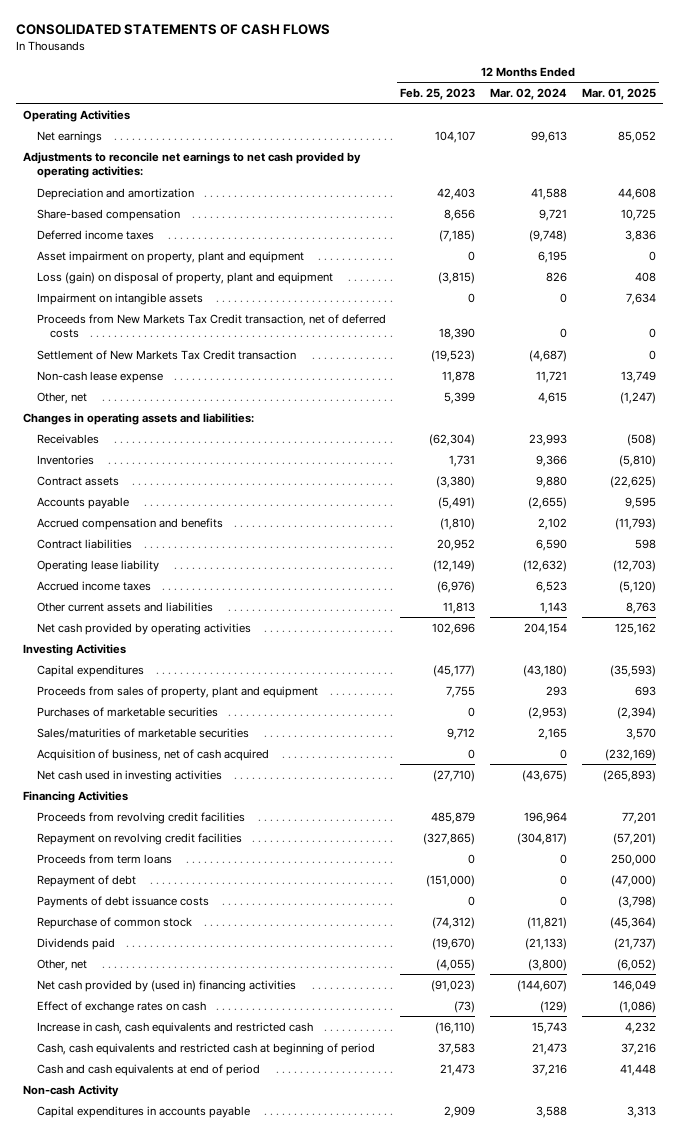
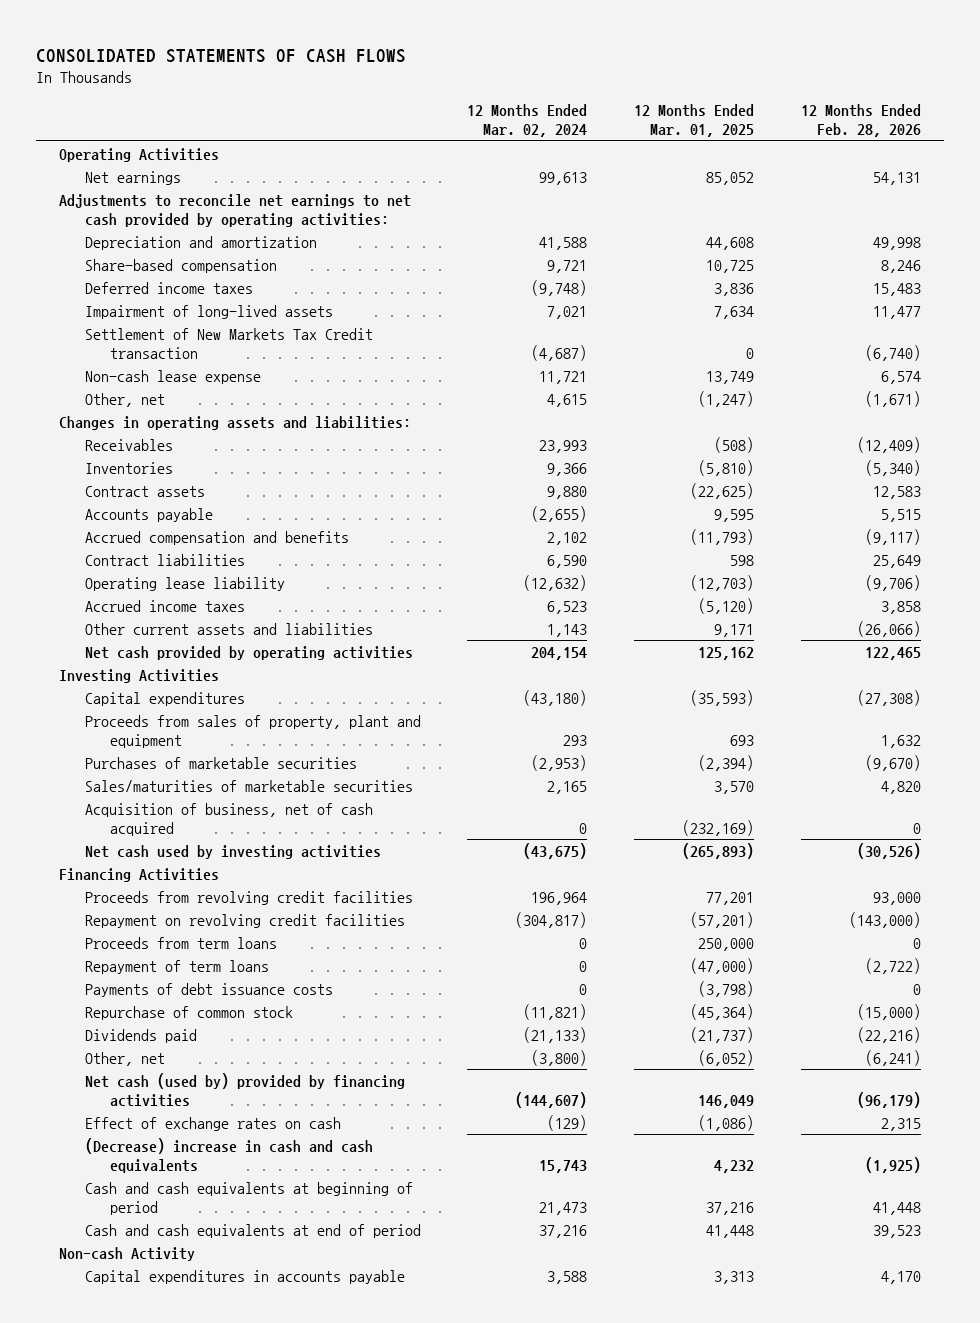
[400,87,476,100] Feb. 25, 2023 -> none
none -> [800,103,921,138] 12 Months Ended Feb. 28, 2026
[36,250,304,263] Asset impairment on property, plant and equipment -> none
[36,271,333,284] Loss (gain) on disposal of property, plant and equipment -> none
[36,313,386,339] Proceeds from New Markets Tax Credit transaction, net of deferred costs -> none
[36,292,203,305] Impairment on intangible assets -> [84,304,333,319] Impairment of long-lived assets
[560,292,568,303] 0 -> [547,305,588,319] 7,021
[625,601,656,614] 8,763 -> [714,623,755,637] 9,171
[36,769,222,782] Net cash used in investing activities -> [84,844,381,859] Net cash used by investing activities
[36,874,136,887] Repayment of debt -> none
none -> [84,959,269,974] Repayment of term loans
[36,979,296,992] Net cash provided by (used in) financing activities -> [84,1072,405,1107] Net cash (used by) provided by financing activities
[36,1021,313,1034] Increase in cash, cash equivalents and restricted cash -> [84,1137,373,1173] (Decrease) increase in cash and cash equivalents
[36,1042,375,1055] Cash, cash equivalents and restricted cash at beginning of period -> [84,1181,413,1215] Cash and cash equivalents at beginning of period

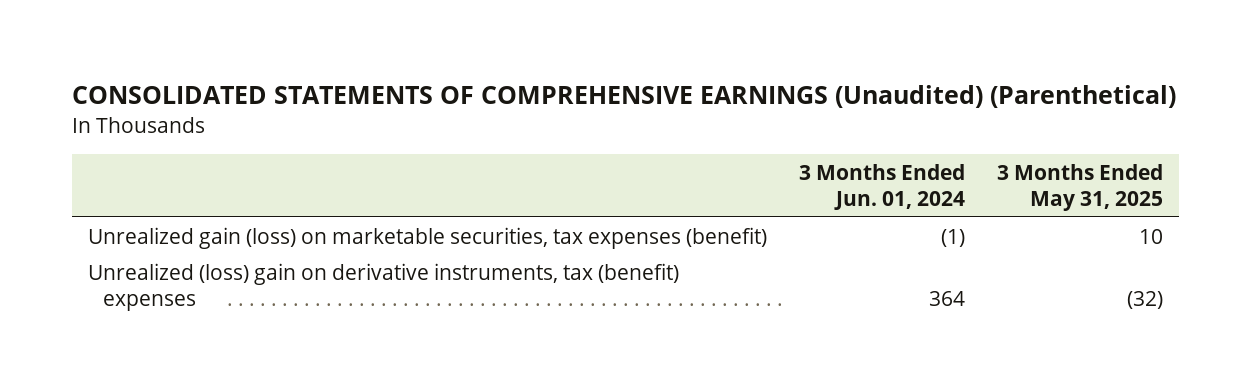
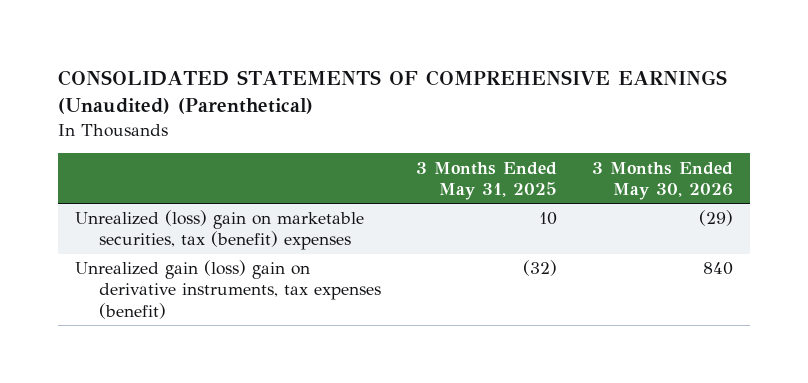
[798,163,965,211] 3 Months Ended Jun. 01, 2024 -> none
none -> [591,161,733,200] 3 Months Ended May 30, 2026
[87,226,767,249] Unrealized gain (loss) on marketable securities, tax expenses (benefit) -> [75,210,365,251] Unrealized (loss) gain on marketable securities, tax (benefit) expenses
[87,262,679,312] Unrealized (loss) gain on derivative instruments, tax (benefit) expenses -> [75,260,382,319] Unrealized gain (loss) gain on derivative instruments, tax expenses (benefit)

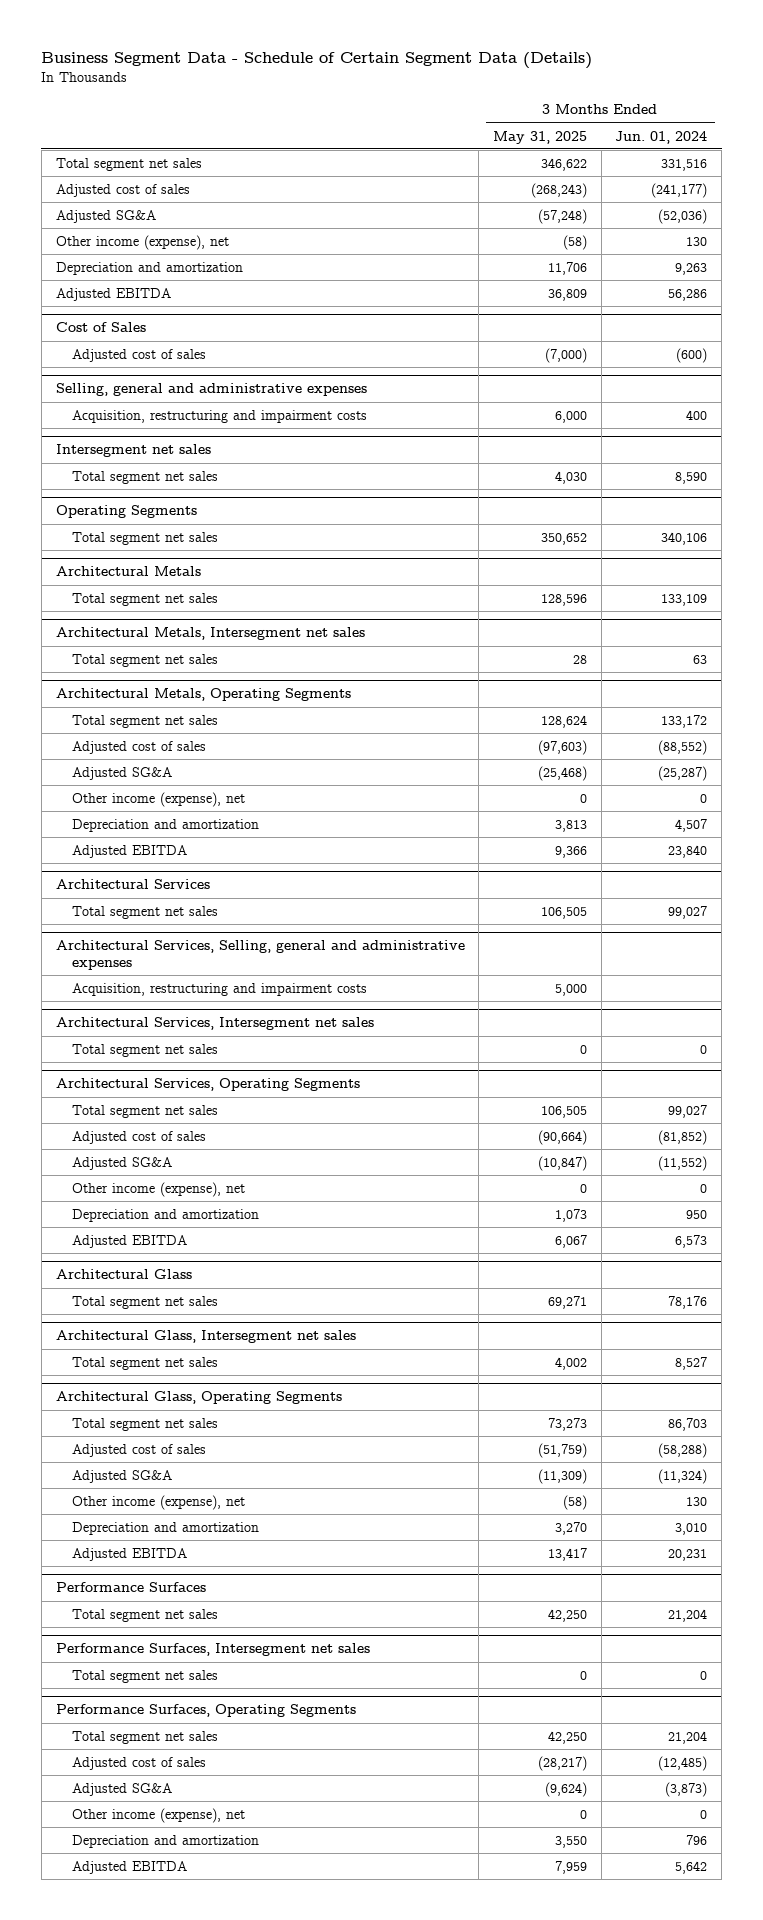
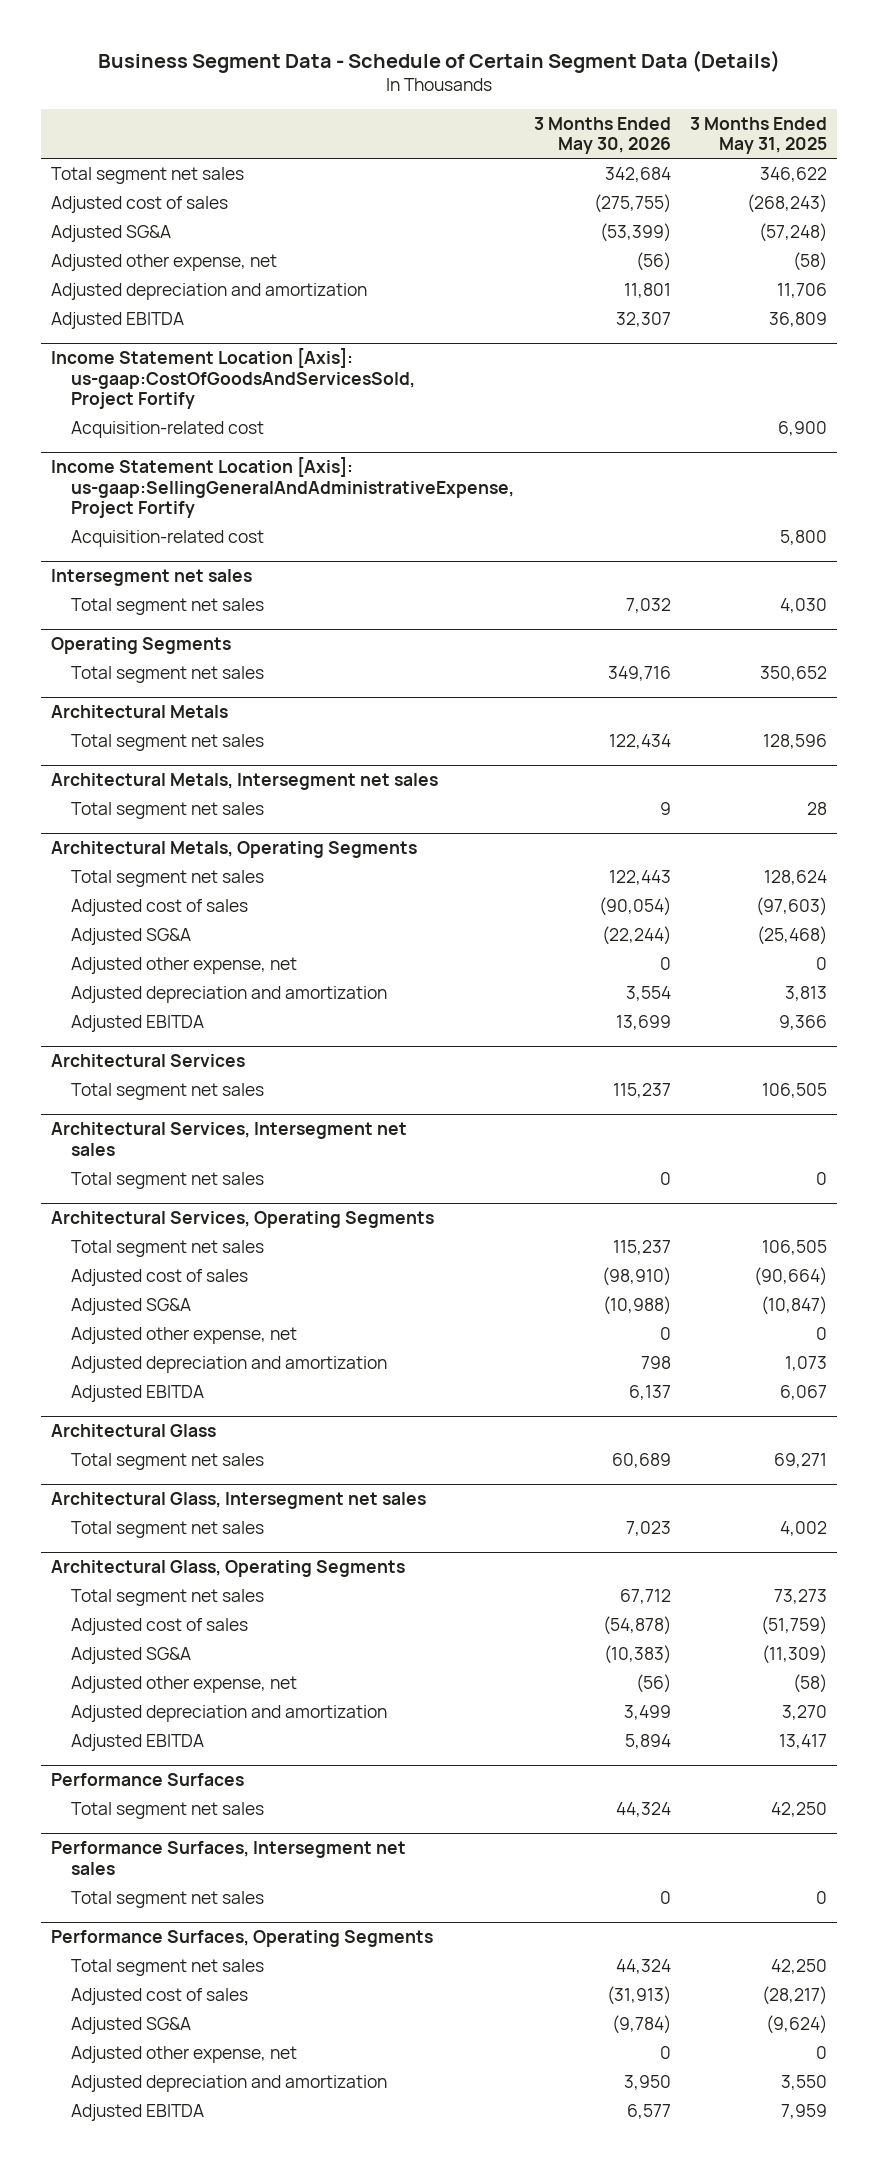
[615,130,708,144] Jun. 01, 2024 -> none
none -> [533,116,671,154] 3 Months Ended May 30, 2026
[55,235,229,251] Other income (expense), net -> [50,253,277,271] Adjusted other expense, net
[55,262,243,276] Depreciation and amortization -> [50,282,367,300] Adjusted depreciation and amortization
[55,322,146,333] Cost of Sales -> none
[72,349,207,363] Adjusted cost of sales -> none
[55,383,367,397] Selling, general and administrative expenses -> none
[72,410,368,424] Acquisition, restructuring and impairment costs -> none
none -> [50,348,416,409] Income Statement Location [Axis]: us-gaap:CostOfGoodsAndServicesSold, Project Fortify
none -> [71,420,265,438] Acquisition-related cost
none -> [50,457,515,518] Income Statement Location [Axis]: us-gaap:SellingGeneralAndAdministrativeExpense, Project Fortify
none -> [71,529,265,547] Acquisition-related cost
[72,792,246,808] Other income (expense), net -> [71,956,298,974] Adjusted other expense, net
[72,819,260,833] Depreciation and amortization -> [71,985,388,1003] Adjusted depreciation and amortization
[55,940,465,970] Architectural Services, Selling, general and administrative expenses -> none
[72,983,368,997] Acquisition, restructuring and impairment costs -> none
[72,1182,246,1198] Other income (expense), net -> [71,1326,298,1344] Adjusted other expense, net
[72,1209,260,1223] Depreciation and amortization -> [71,1355,388,1373] Adjusted depreciation and amortization
[72,1495,246,1511] Other income (expense), net -> [71,1675,298,1693] Adjusted other expense, net
[72,1522,260,1536] Depreciation and amortization -> [71,1704,388,1722] Adjusted depreciation and amortization
[72,1808,246,1824] Other income (expense), net -> [71,2045,298,2063] Adjusted other expense, net
[72,1835,260,1849] Depreciation and amortization -> [71,2074,388,2092] Adjusted depreciation and amortization

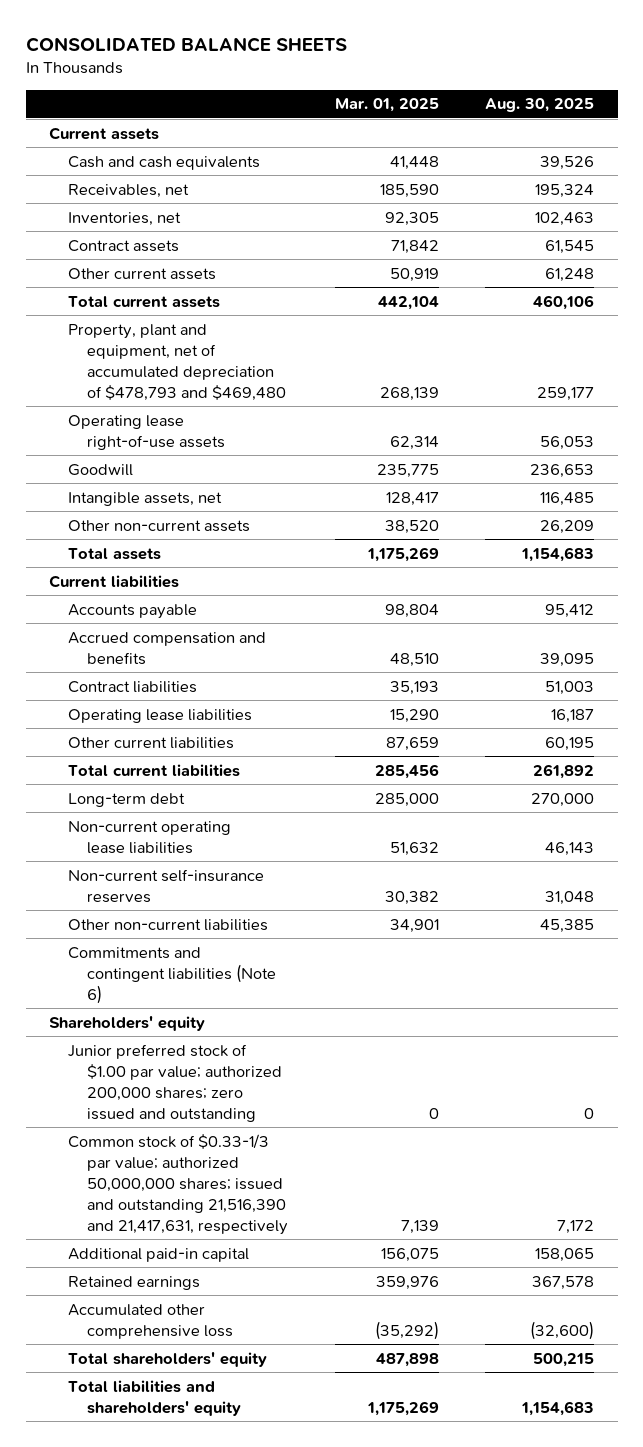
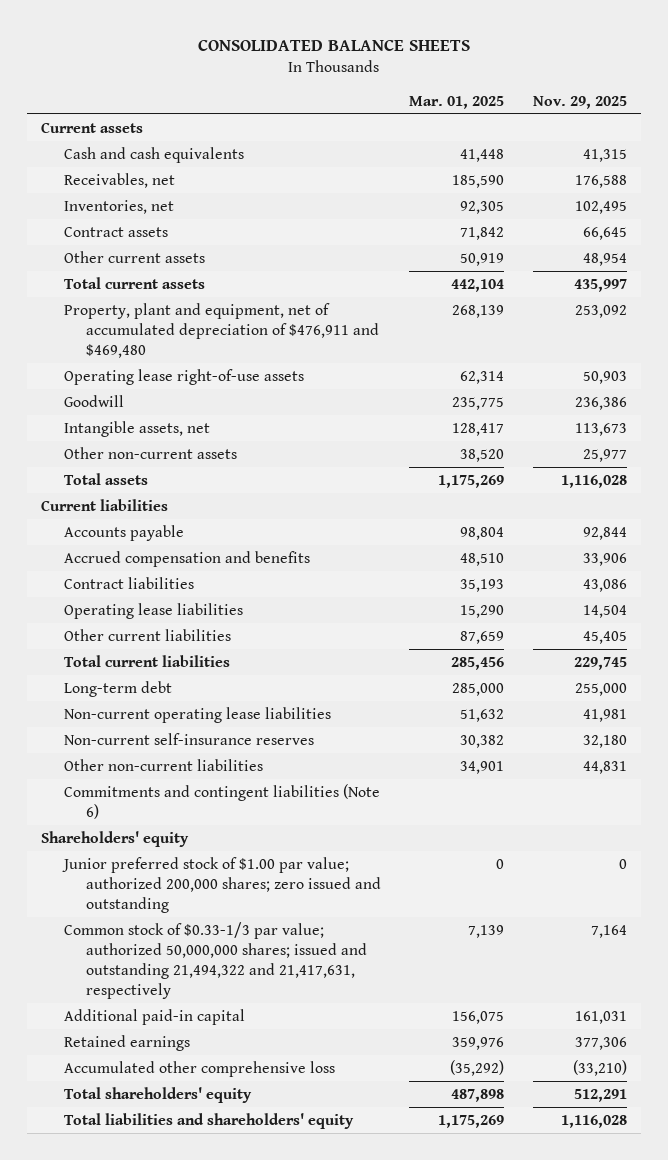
[485,98,595,113] Aug. 30, 2025 -> none
none -> [532,95,627,109] Nov. 29, 2025
[68,323,287,401] Property, plant and equipment, net of accumulated depreciation of $478,793 and $469,480 -> [63,302,379,358] Property, plant and equipment, net of accumulated depreciation of $476,911 and $469,480
[68,1133,289,1235] Common stock of $0.33-1/3 par value; authorized 50,000,000 shares; issued and outstanding 21,516,390 and 21,417,631, respectively -> [63,921,367,999] Common stock of $0.33-1/3 par value; authorized 50,000,000 shares; issued and outstanding 21,494,322 and 21,417,631, respectively

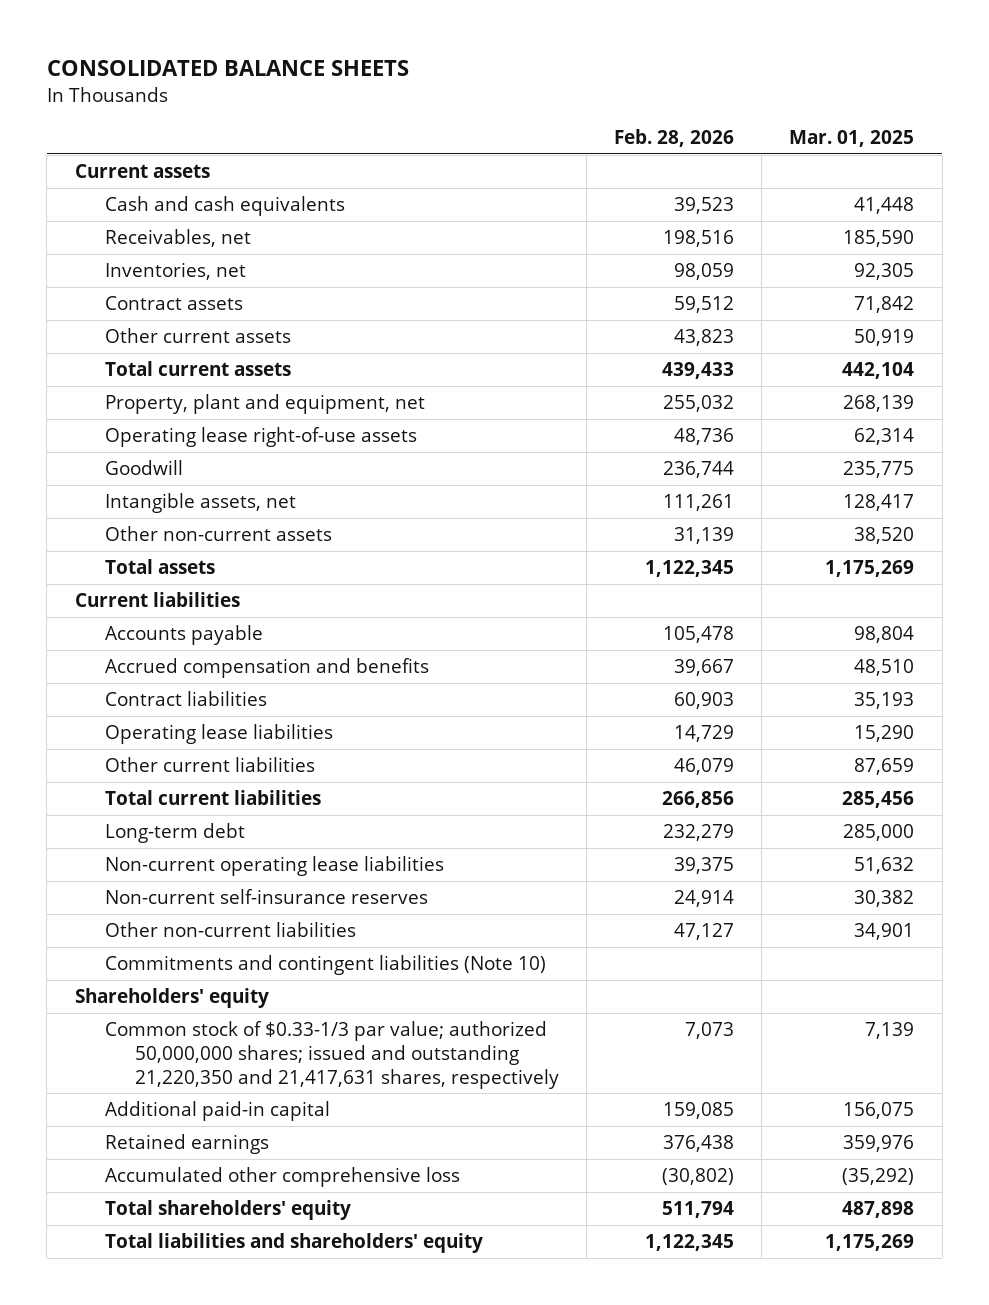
[532,95,627,109] Nov. 29, 2025 -> none
none -> [614,128,735,147] Feb. 28, 2026
[63,302,379,358] Property, plant and equipment, net of accumulated depreciation of $476,911 and $469,480 -> [104,394,425,415] Property, plant and equipment, net
[63,783,380,819] Commitments and contingent liabilities (Note 6) -> [104,955,546,976] Commitments and contingent liabilities (Note 10)
[61,856,381,913] Junior preferred stock of $1.00 par value; authorized 200,000 shares; zero issued and outstanding -> none
[63,921,367,999] Common stock of $0.33-1/3 par value; authorized 50,000,000 shares; issued and outstanding 21,494,322 and 21,417,631, respectively -> [104,1021,559,1089] Common stock of $0.33-1/3 par value; authorized 50,000,000 shares; issued and outstanding 21,220,350 and 21,417,631 shares, respectively

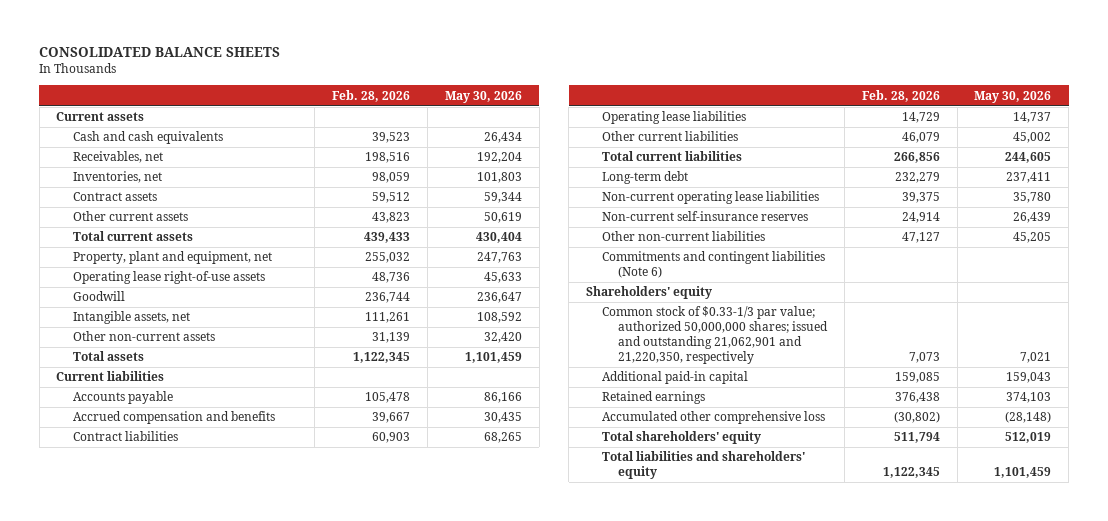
[789,129,915,147] Mar. 01, 2025 -> none
none -> [444,90,522,103] May 30, 2026
[104,955,546,976] Commitments and contingent liabilities (Note 10) -> [602,251,826,279] Commitments and contingent liabilities (Note 6)
[104,1021,559,1089] Common stock of $0.33-1/3 par value; authorized 50,000,000 shares; issued and outstanding 21,220,350 and 21,417,631 shares, respectively -> [602,306,829,365] Common stock of $0.33-1/3 par value; authorized 50,000,000 shares; issued and outstanding 21,062,901 and 21,220,350, respectively

